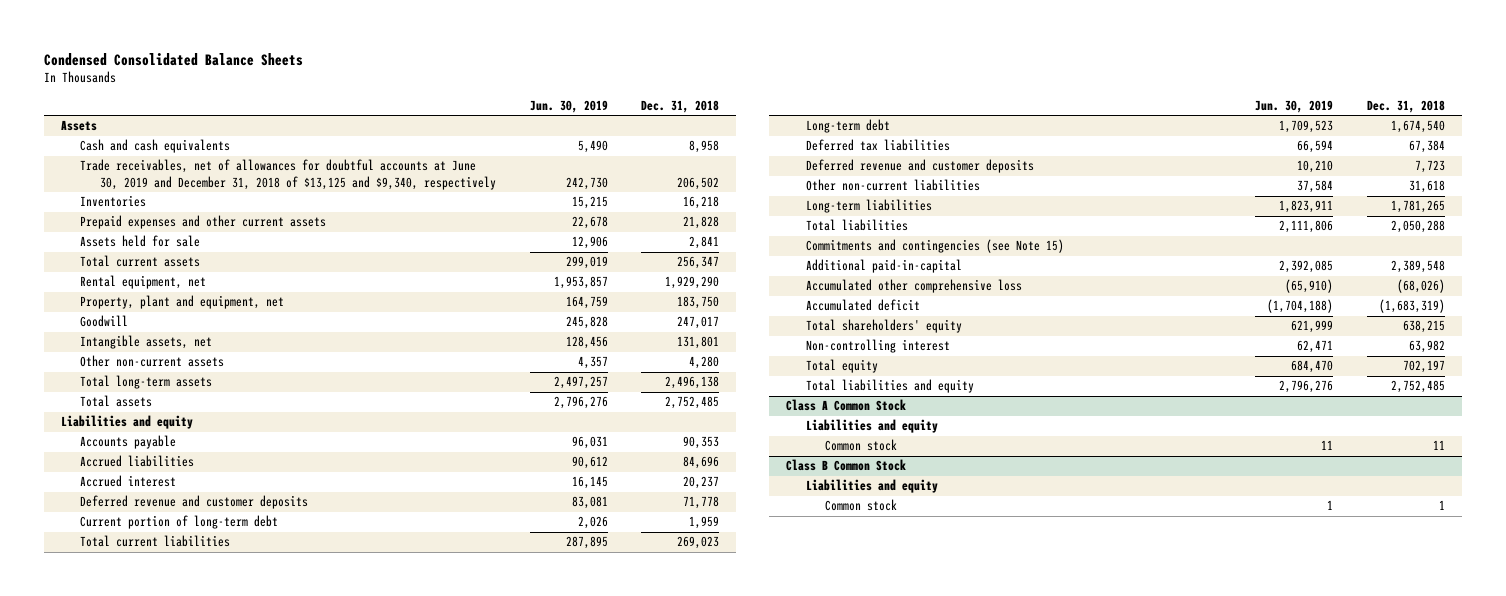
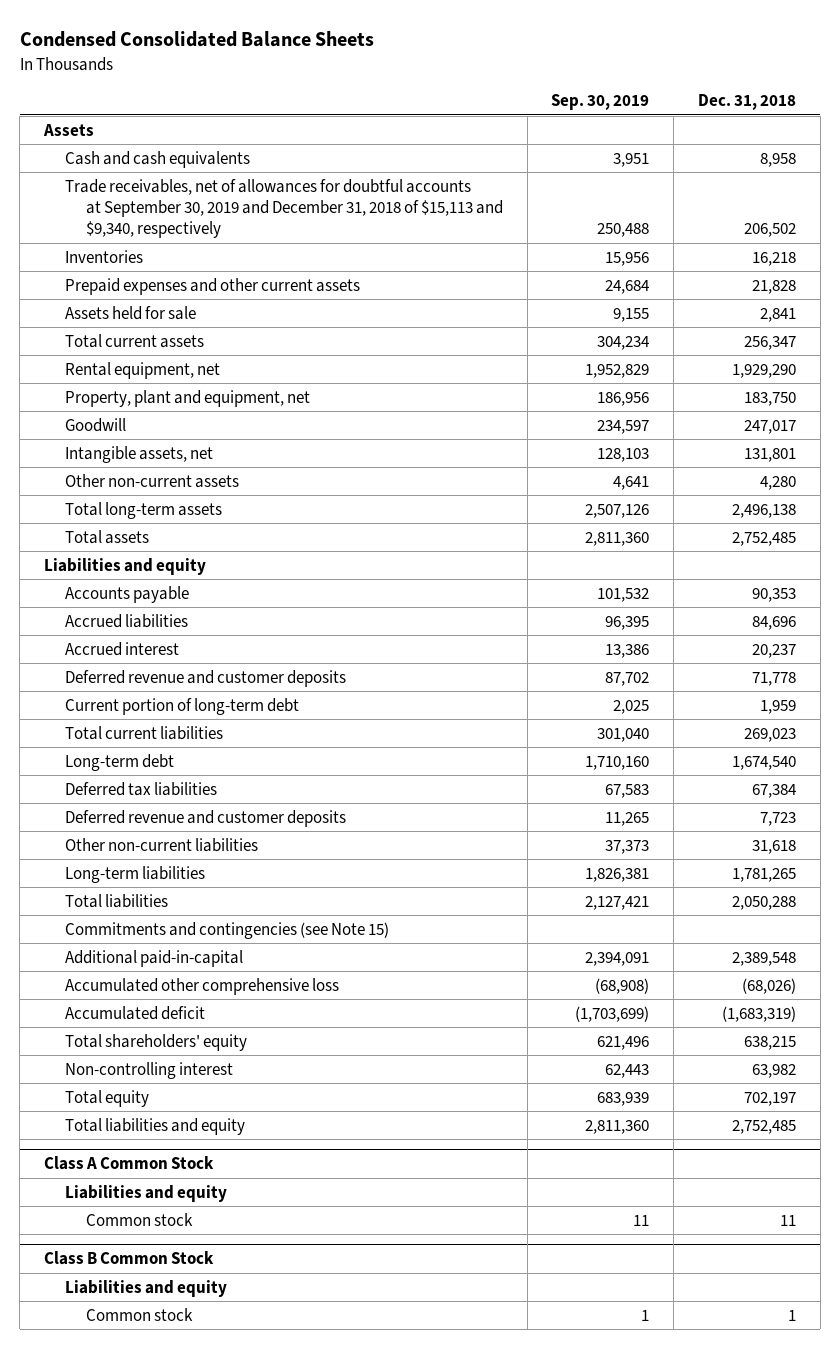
[529,100,608,114] Jun. 30, 2019 -> none
none -> [551,94,650,111] Sep. 30, 2019
[80,159,496,190] Trade receivables, net of allowances for doubtful accounts at June 30, 2019 and December 31, 2018 of $13,125 and $9,340, respectively -> [64,178,503,239] Trade receivables, net of allowances for doubtful accounts at September 30, 2019 and December 31, 2018 of $15,113 and $9,340, respectively

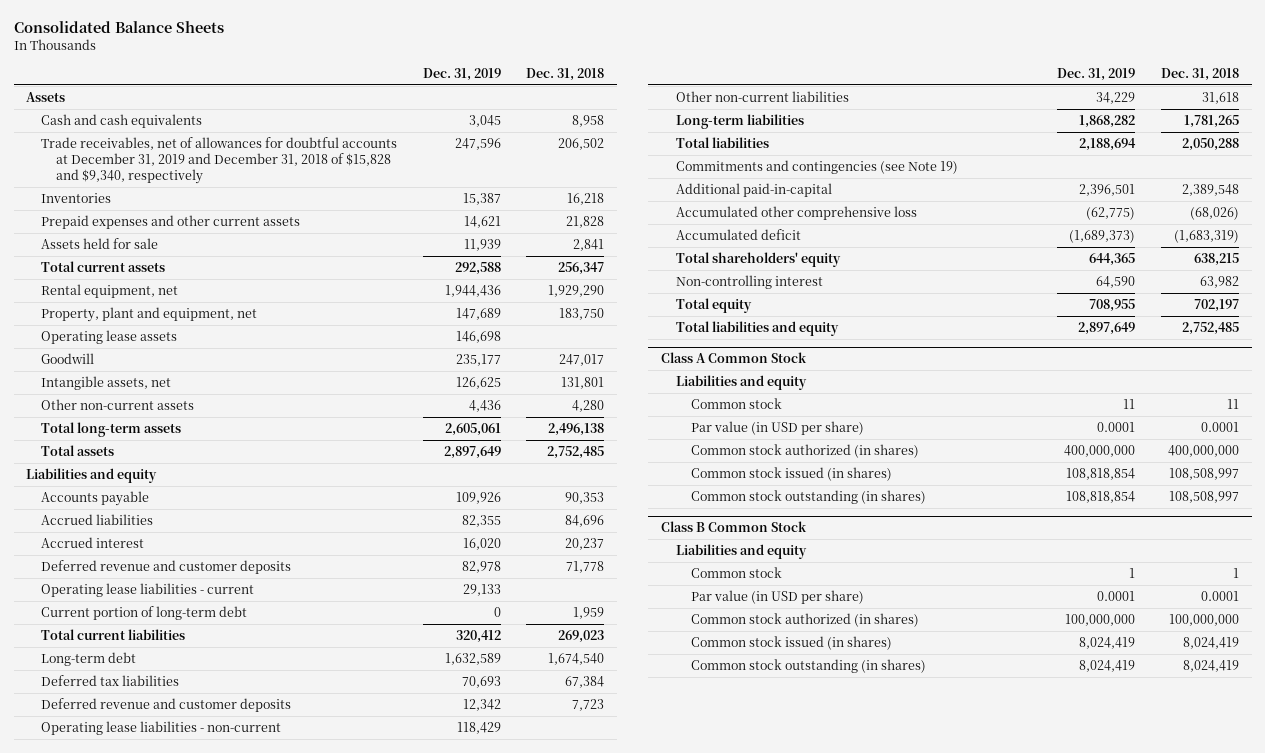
[19,31,374,48] Condensed Consolidated Balance Sheets -> [13,20,224,33] Consolidated Balance Sheets
[551,94,650,111] Sep. 30, 2019 -> none
none -> [422,68,501,82] Dec. 31, 2019
[64,178,503,239] Trade receivables, net of allowances for doubtful accounts at September 30, 2019 and December 31, 2018 of $15,113 and $9,340, respectively -> [41,136,398,184] Trade receivables, net of allowances for doubtful accounts at December 31, 2019 and December 31, 2018 of $15,828 and $9,340, respectively
none -> [41,329,178,344] Operating lease assets
none -> [41,582,255,597] Operating lease liabilities - current
none -> [41,720,282,735] Operating lease liabilities - non-current
[64,921,389,939] Commitments and contingencies (see Note 15) -> [675,159,958,174] Commitments and contingencies (see Note 19)
none -> [690,420,864,435] Par value (in USD per share)
none -> [690,443,919,458] Common stock authorized (in shares)
none -> [690,466,892,481] Common stock issued (in shares)
none -> [690,489,926,504] Common stock outstanding (in shares)
none -> [690,589,864,604] Par value (in USD per share)
none -> [690,612,919,627] Common stock authorized (in shares)
none -> [690,635,892,650] Common stock issued (in shares)
none -> [690,658,926,673] Common stock outstanding (in shares)

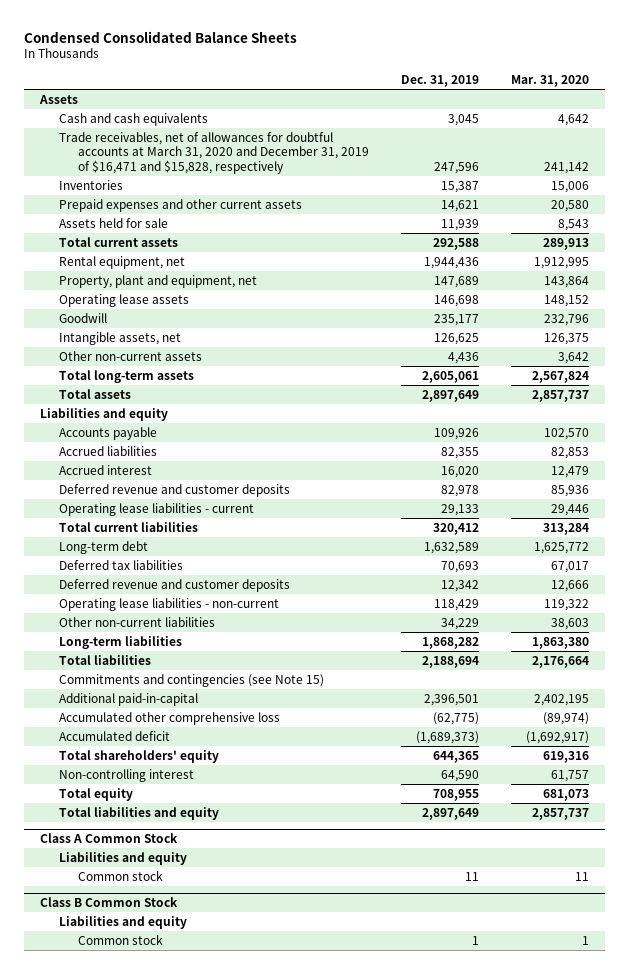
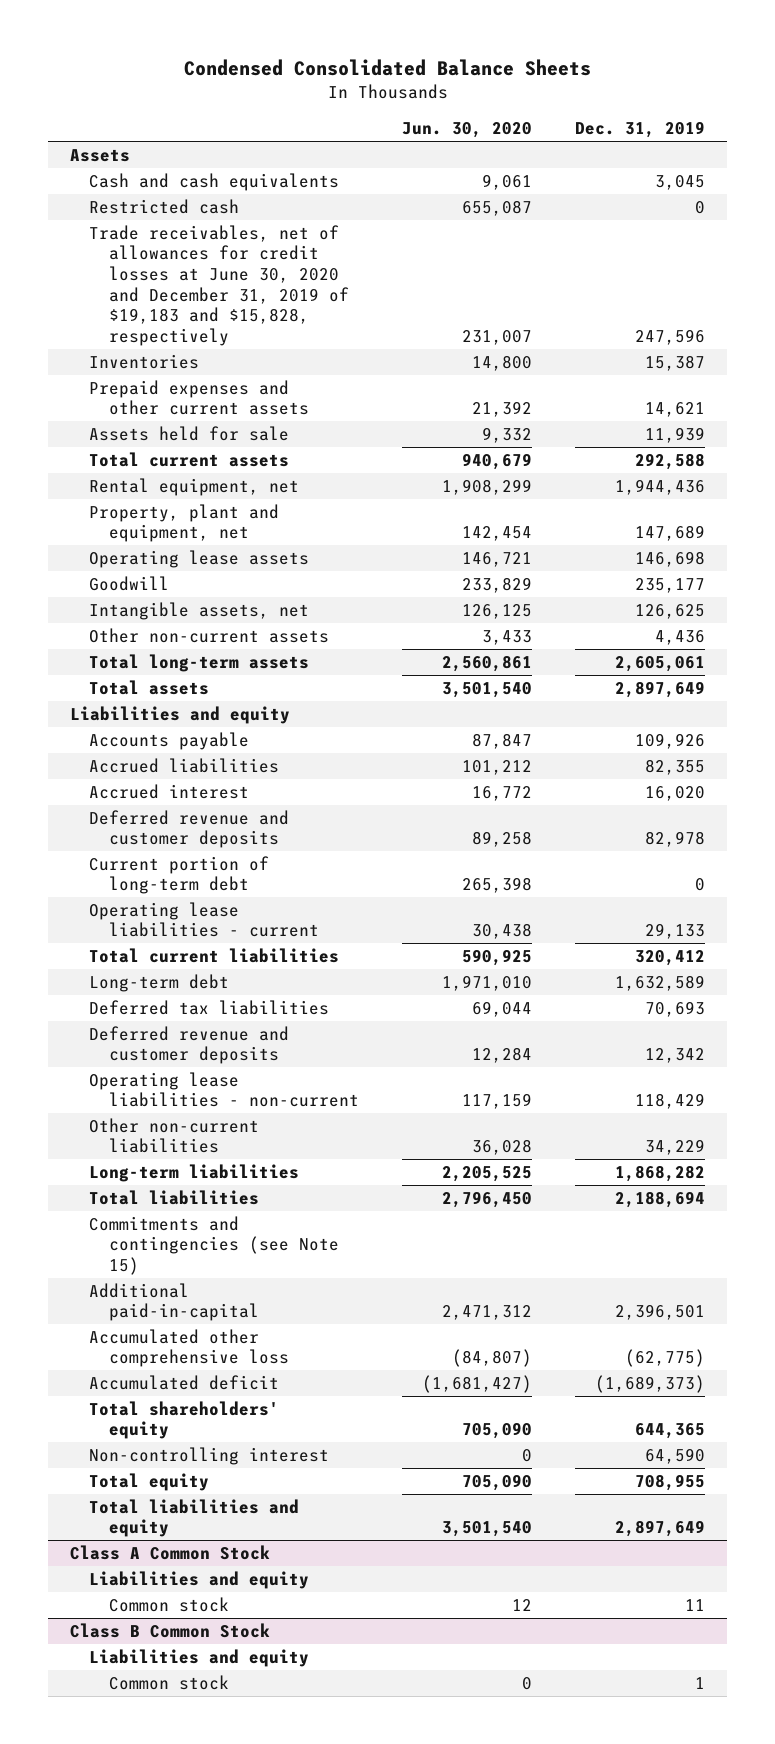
[511,74,590,87] Mar. 31, 2020 -> none
none -> [402,122,533,139] Jun. 30, 2020
none -> [89,198,240,214] Restricted cash
[59,131,369,174] Trade receivables, net of allowances for doubtful accounts at March 31, 2020 and December 31, 2019 of $16,471 and $15,828, respectively -> [89,224,349,346] Trade receivables, net of allowances for credit losses at June 30, 2020 and December 31, 2019 of $19,183 and $15,828, respectively
none -> [89,855,270,895] Current portion of long-term debt

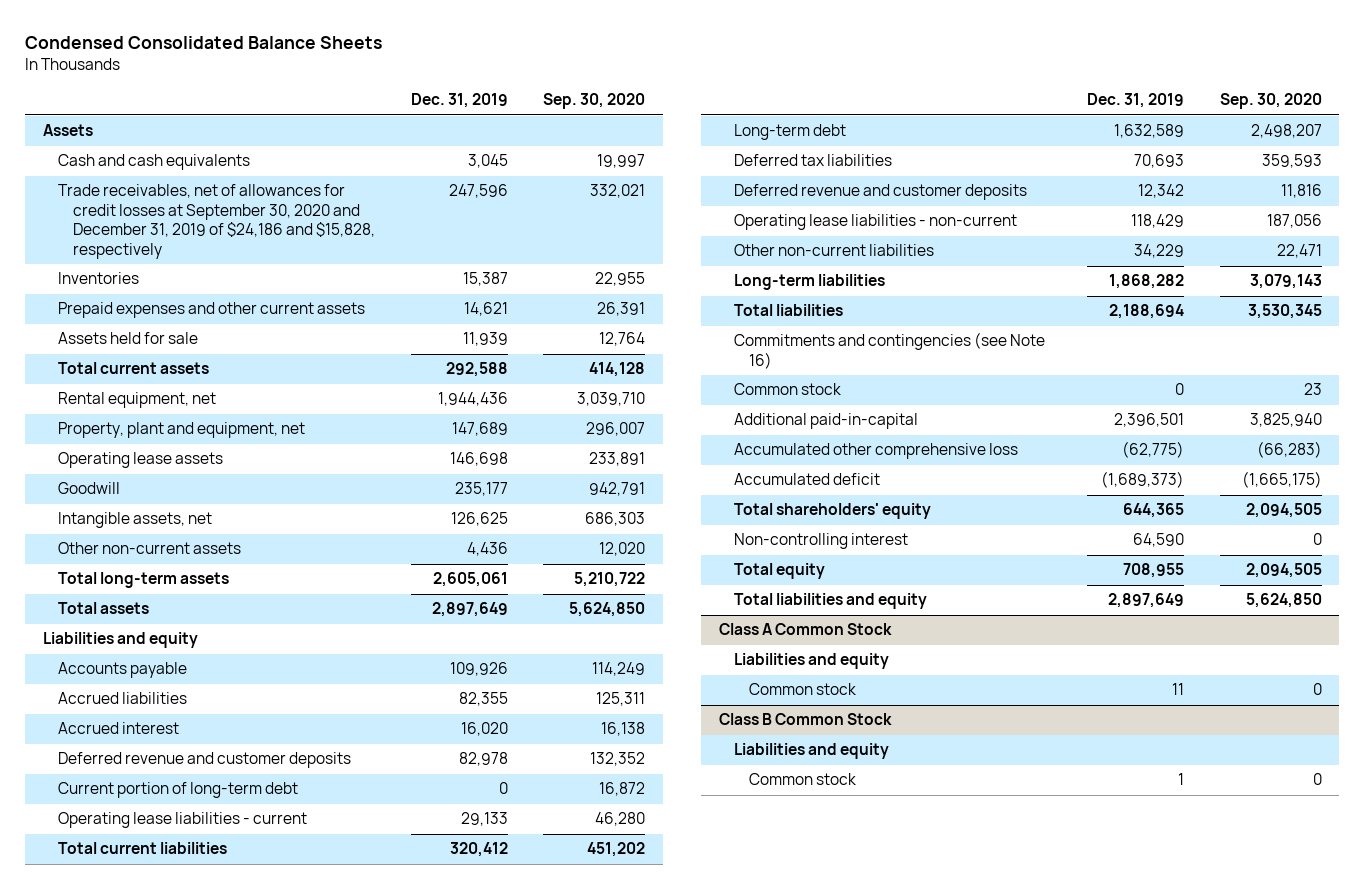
[402,122,533,139] Jun. 30, 2020 -> none
none -> [543,93,646,110] Sep. 30, 2020
[89,198,240,214] Restricted cash -> none
[89,224,349,346] Trade receivables, net of allowances for credit losses at June 30, 2020 and December 31, 2019 of $19,183 and $15,828, respectively -> [58,184,376,259] Trade receivables, net of allowances for credit losses at September 30, 2020 and December 31, 2019 of $24,186 and $15,828, respectively
[89,1215,339,1276] Commitments and contingencies (see Note 15) -> [734,332,1046,369] Commitments and contingencies (see Note 16)
none -> [734,383,842,396] Common stock

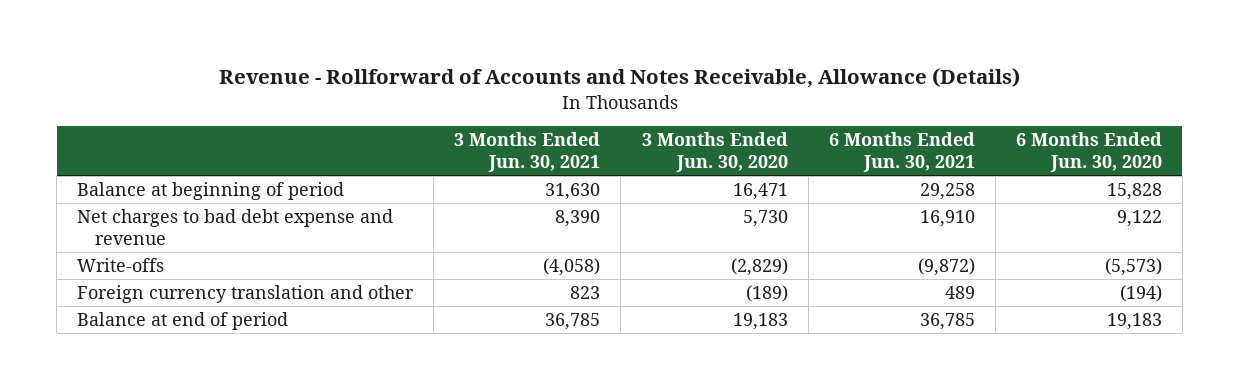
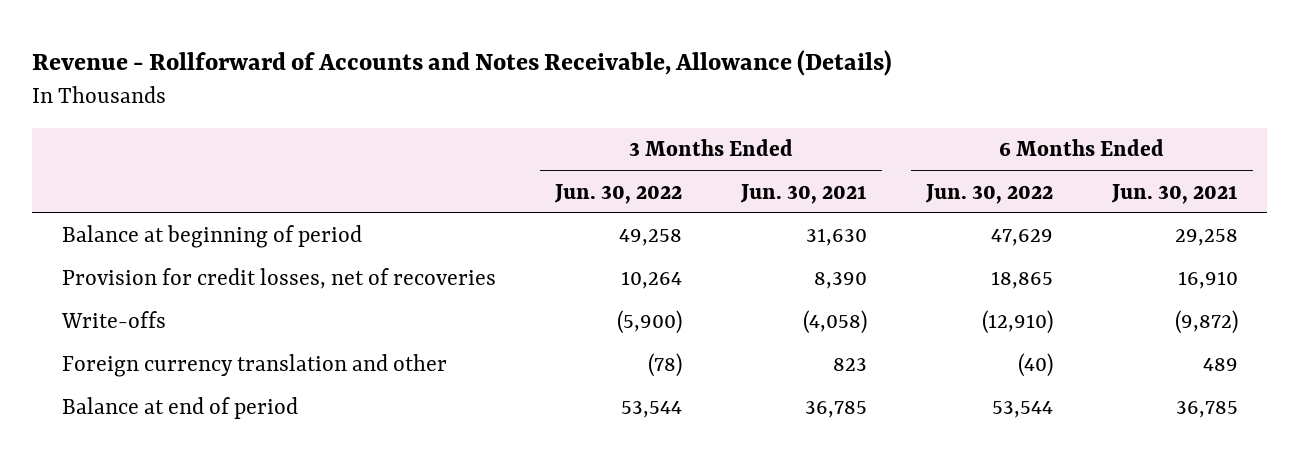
[641,132,788,173] 3 Months Ended Jun. 30, 2020 -> none
[1015,132,1162,173] 6 Months Ended Jun. 30, 2020 -> none
none -> [553,183,682,204] Jun. 30, 2022
none -> [924,183,1053,204] Jun. 30, 2022
[77,208,394,245] Net charges to bad debt expense and revenue -> [61,268,496,290] Provision for credit losses, net of recoveries

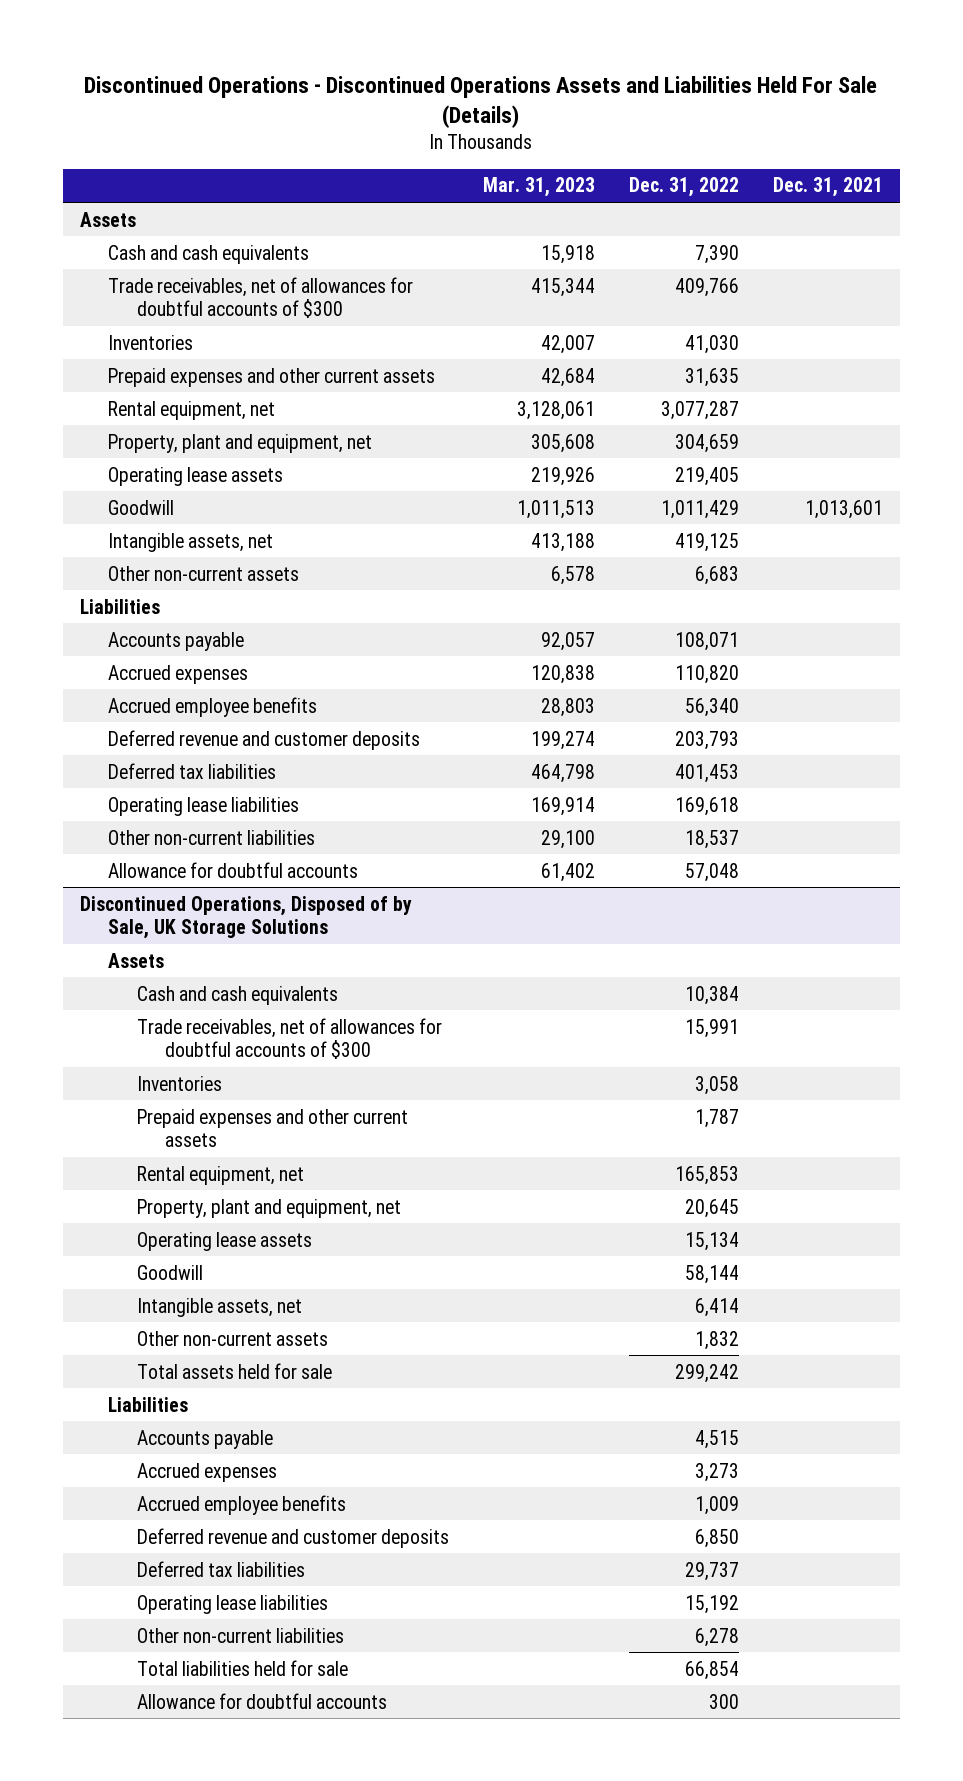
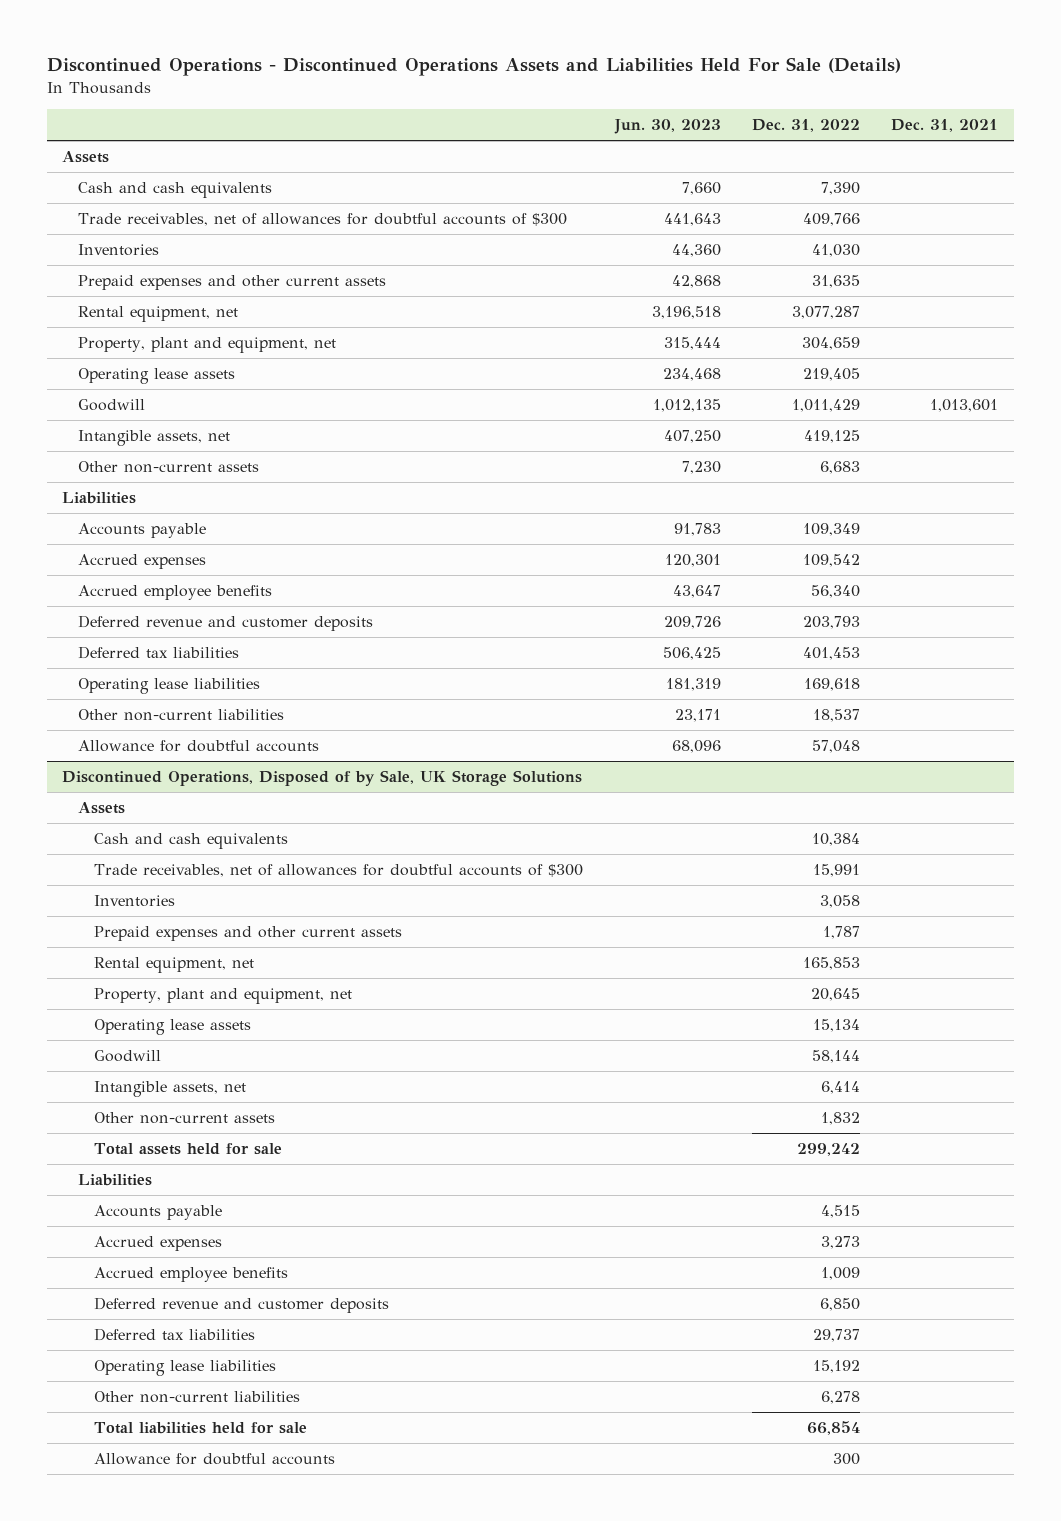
[482,177,595,198] Mar. 31, 2023 -> none
none -> [613,119,721,135] Jun. 30, 2023
[674,631,739,651] 108,071 -> [803,523,861,537] 109,349
[674,664,739,684] 110,820 -> [803,554,861,568] 109,542

